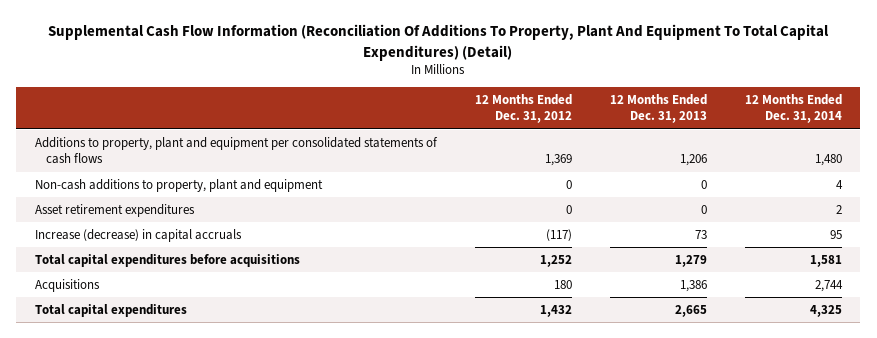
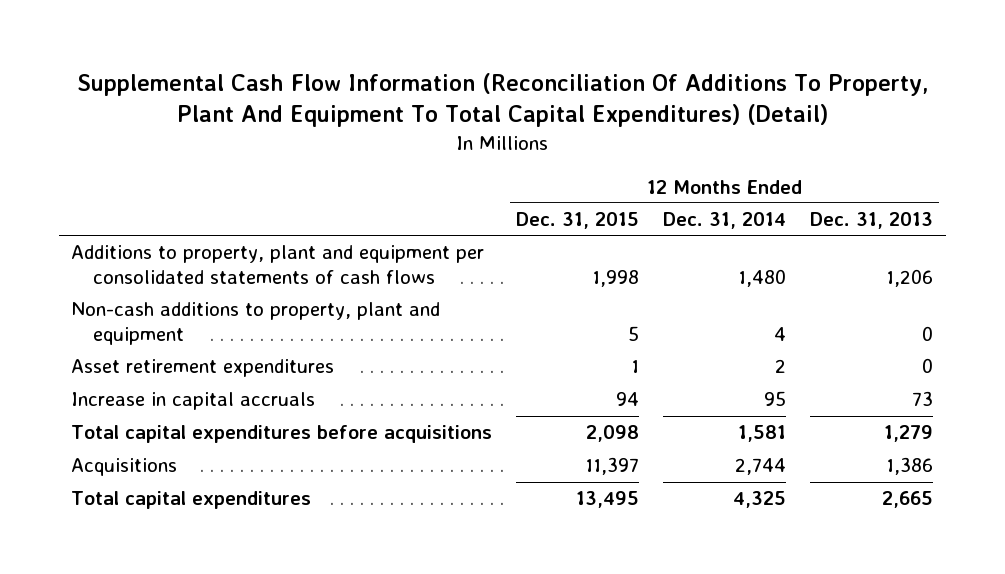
[474,93,572,124] 12 Months Ended Dec. 31, 2012 -> none
none -> [516,212,640,230] Dec. 31, 2015
[35,228,243,242] Increase (decrease) in capital accruals -> [71,392,316,411] Increase in capital accruals

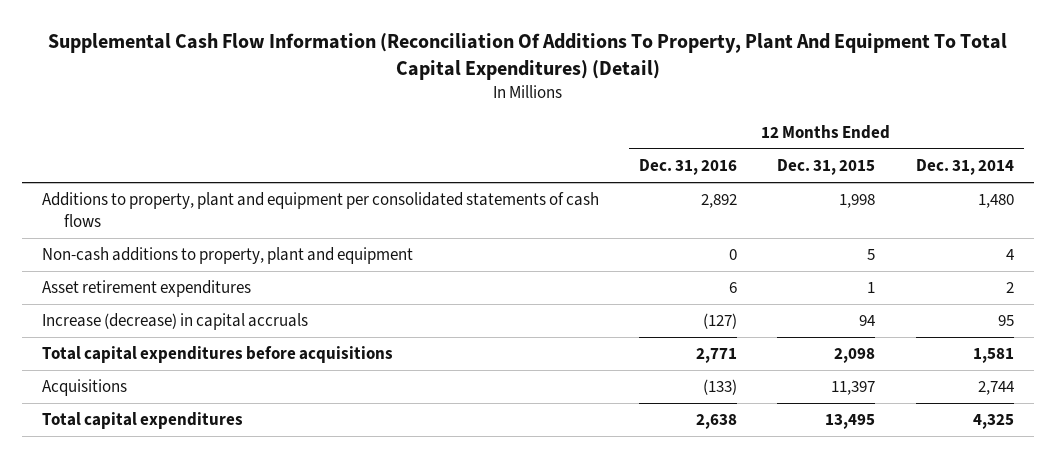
[810,212,934,230] Dec. 31, 2013 -> none
none -> [639,159,738,176] Dec. 31, 2016
[71,392,316,411] Increase in capital accruals -> [41,313,308,331] Increase (decrease) in capital accruals

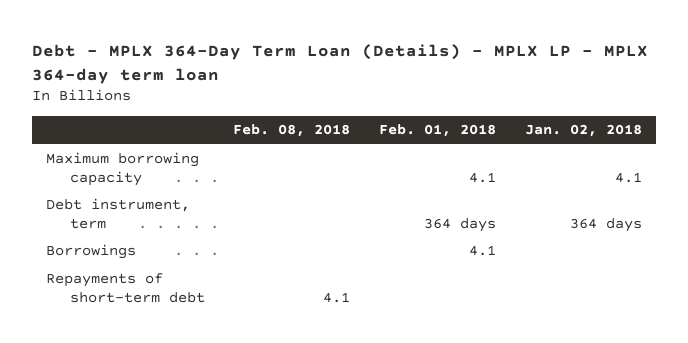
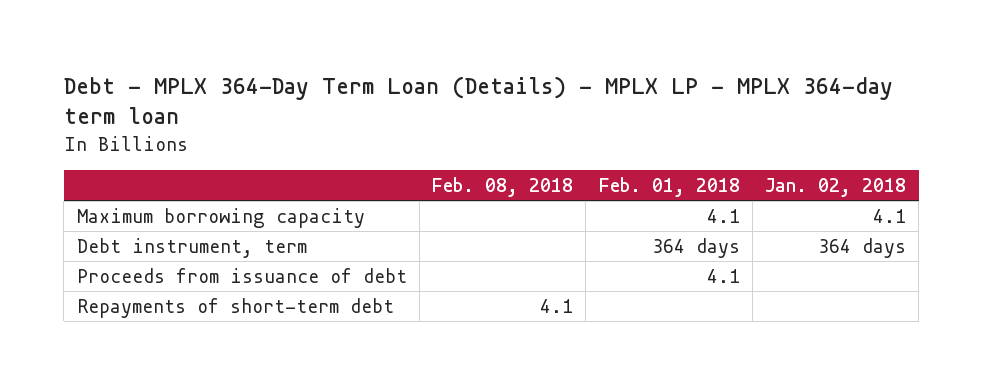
[46,244,137,260] Borrowings -> [76,267,407,283] Proceeds from issuance of debt

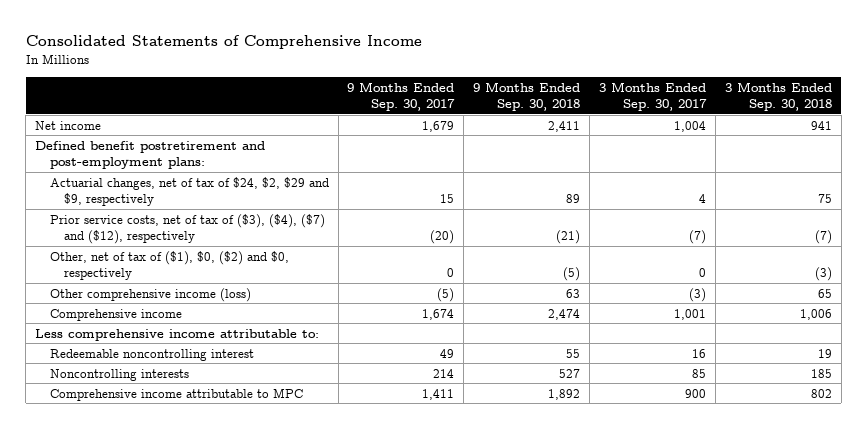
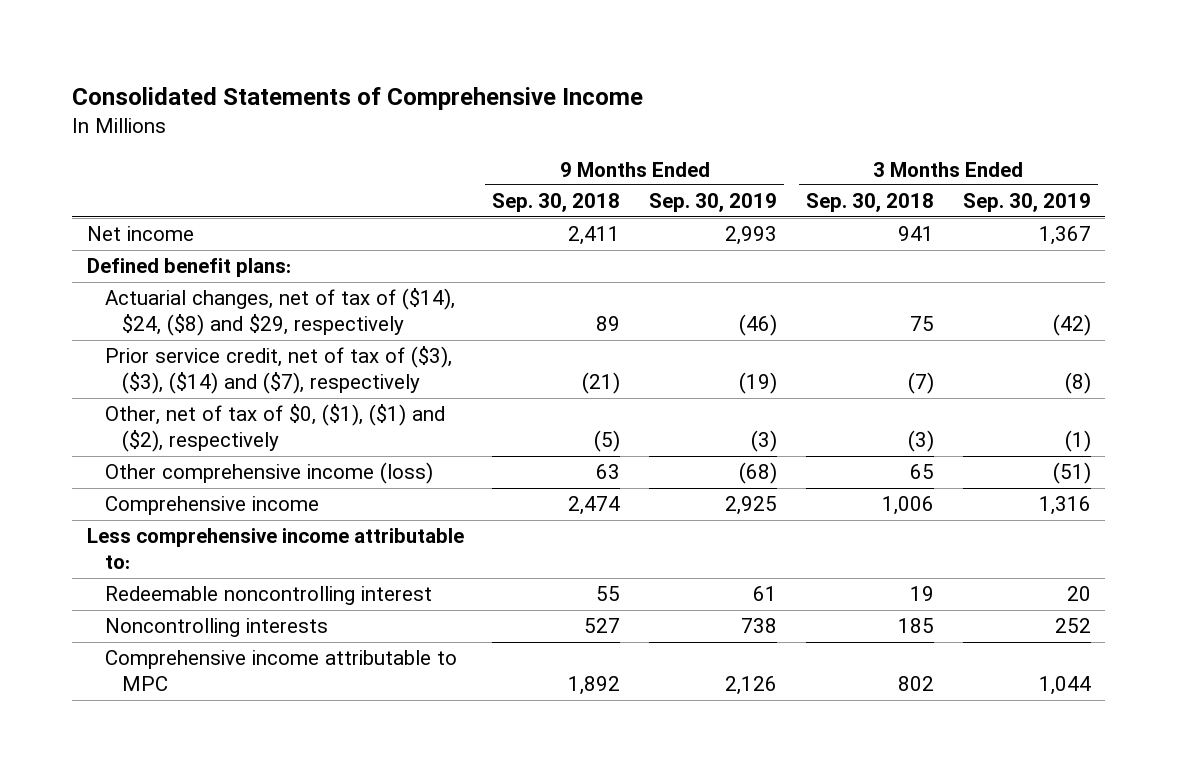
[347,81,456,112] 9 Months Ended Sep. 30, 2017 -> none
[599,81,708,112] 3 Months Ended Sep. 30, 2017 -> none
none -> [649,193,778,213] Sep. 30, 2019
none -> [962,193,1091,213] Sep. 30, 2019
[35,140,266,170] Defined benefit postretirement and post-employment plans: -> [86,258,291,278] Defined benefit plans:
[49,176,329,207] Actuarial changes, net of tax of $24, $2, $29 and $9, respectively -> [104,288,455,337] Actuarial changes, net of tax of ($14), $24, ($8) and $29, respectively
[49,213,325,245] Prior service costs, net of tax of ($3), ($4), ($7) and ($12), respectively -> [104,346,452,395] Prior service credit, net of tax of ($3), ($3), ($14) and ($7), respectively
[49,250,289,281] Other, net of tax of ($1), $0, ($2) and $0, respectively -> [104,404,445,453] Other, net of tax of $0, ($1), ($1) and ($2), respectively

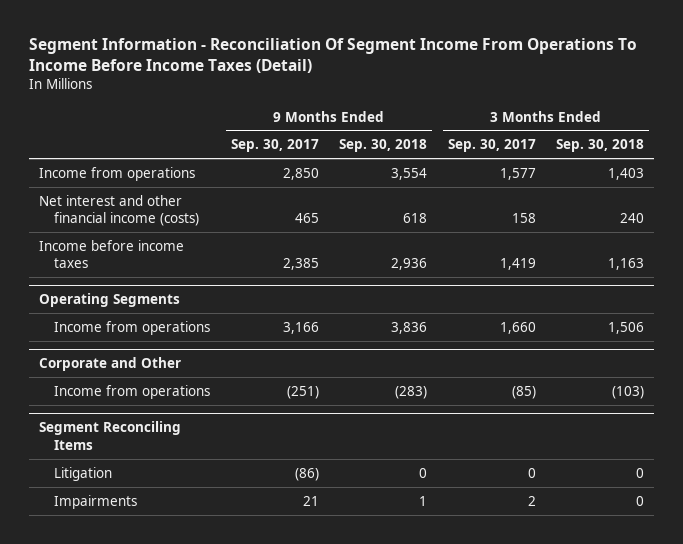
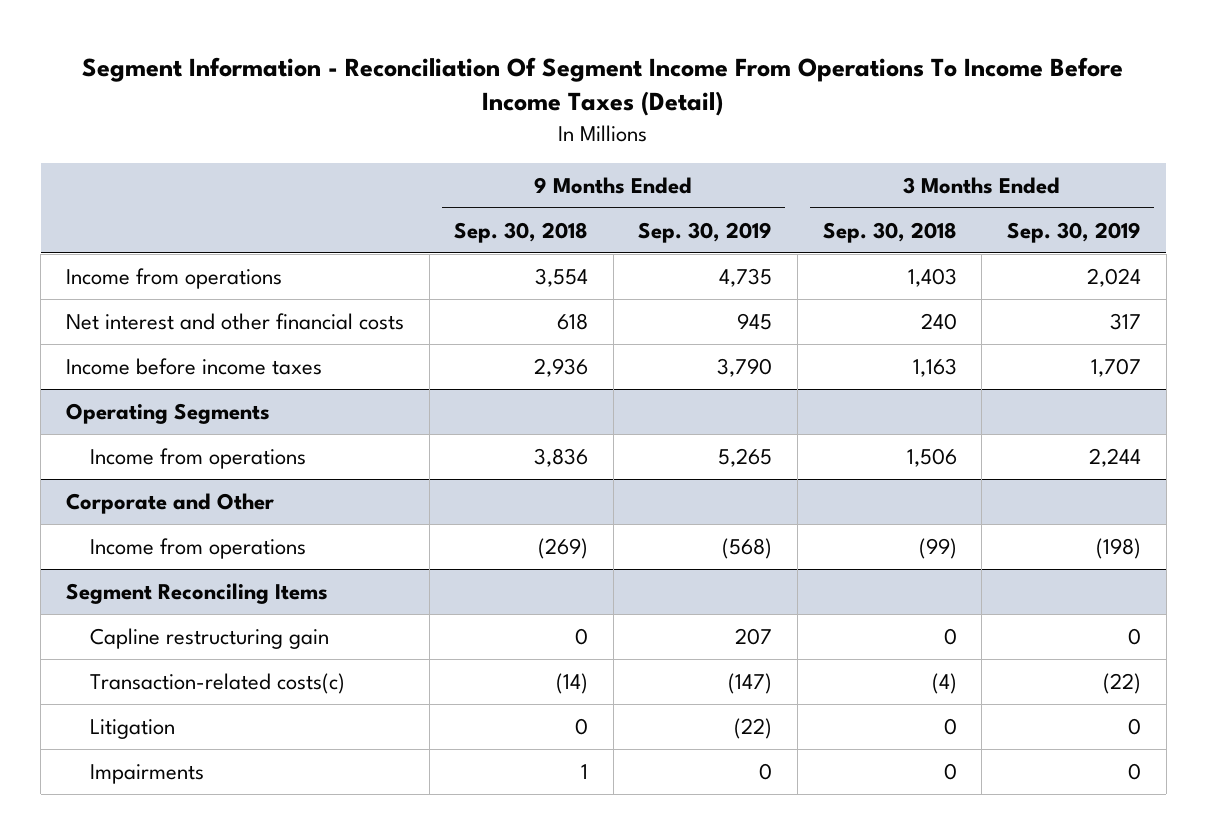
[230,139,319,153] Sep. 30, 2017 -> none
[447,139,536,153] Sep. 30, 2017 -> none
none -> [638,221,773,243] Sep. 30, 2019
none -> [1006,221,1141,243] Sep. 30, 2019
[39,194,200,227] Net interest and other financial income (costs) -> [65,312,404,330] Net interest and other financial costs
[395,385,428,399] (283) -> [538,537,589,559] (269)
[612,385,645,399] (103) -> [918,537,957,559] (99)
none -> [90,627,330,649] Capline restructuring gain
none -> [90,672,346,694] Transaction-related costs(c)

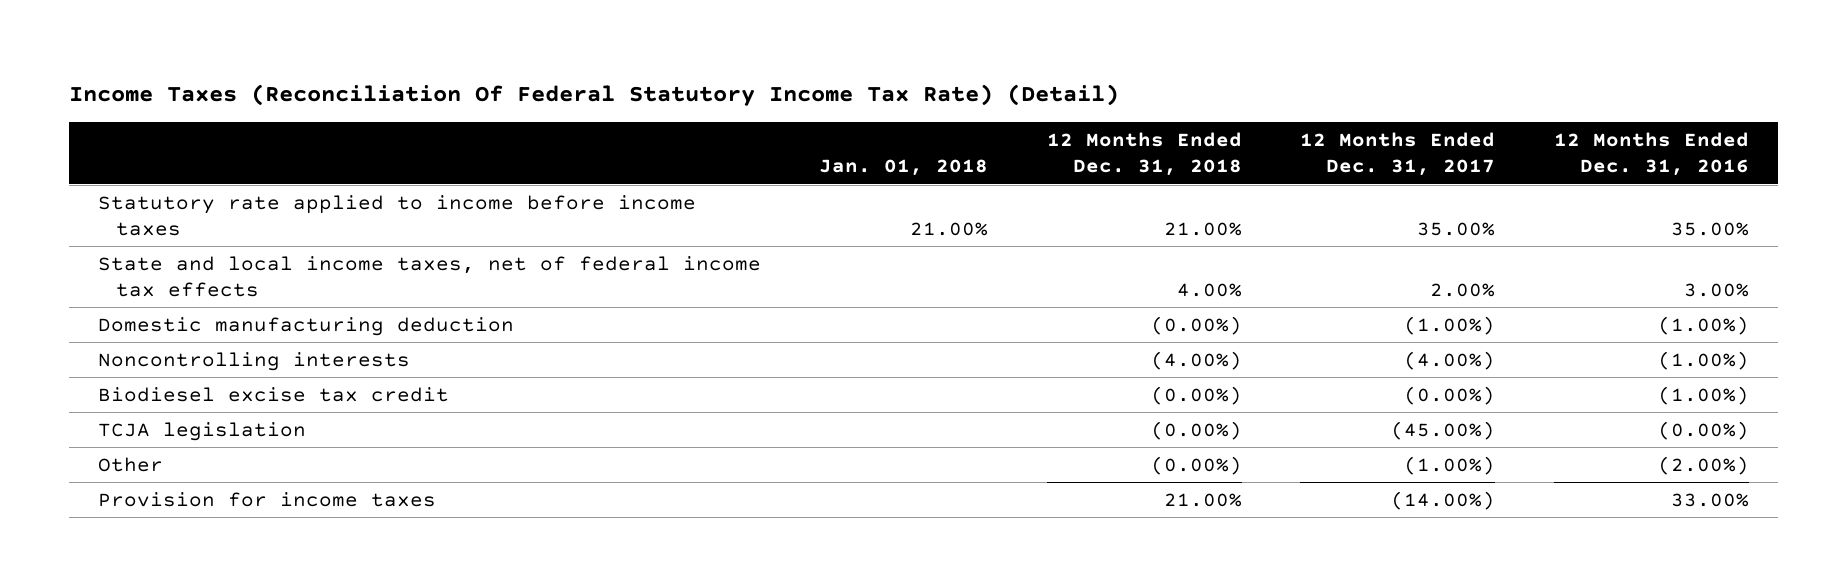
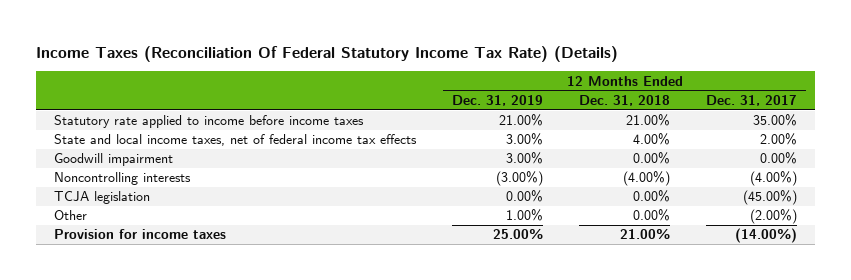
[68,84,1119,107] Income Taxes (Reconciliation Of Federal Statutory Income Tax Rate) (Detail) -> [36,45,619,62] Income Taxes (Reconciliation Of Federal Statutory Income Tax Rate) (Details)
[819,159,989,177] Jan. 01, 2018 -> none
[1553,131,1749,177] 12 Months Ended Dec. 31, 2016 -> none
none -> [452,95,544,107] Dec. 31, 2019
[97,316,514,336] Domestic manufacturing deduction -> none
none -> [54,153,174,167] Goodwill impairment
[97,386,449,402] Biodiesel excise tax credit -> none
[1150,420,1242,440] (0.00%) -> [633,190,671,203] 0.00%
[1150,455,1242,475] (0.00%) -> [633,209,671,222] 0.00%
[1404,455,1496,475] (1.00%) -> [749,209,797,225] (2.00%)

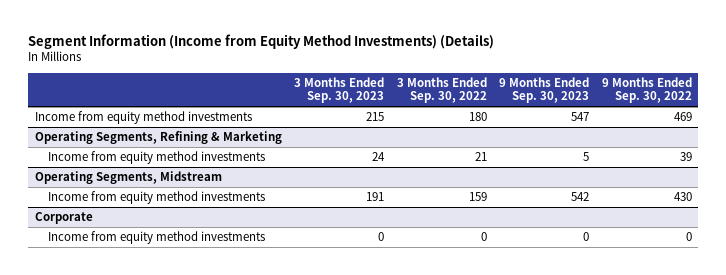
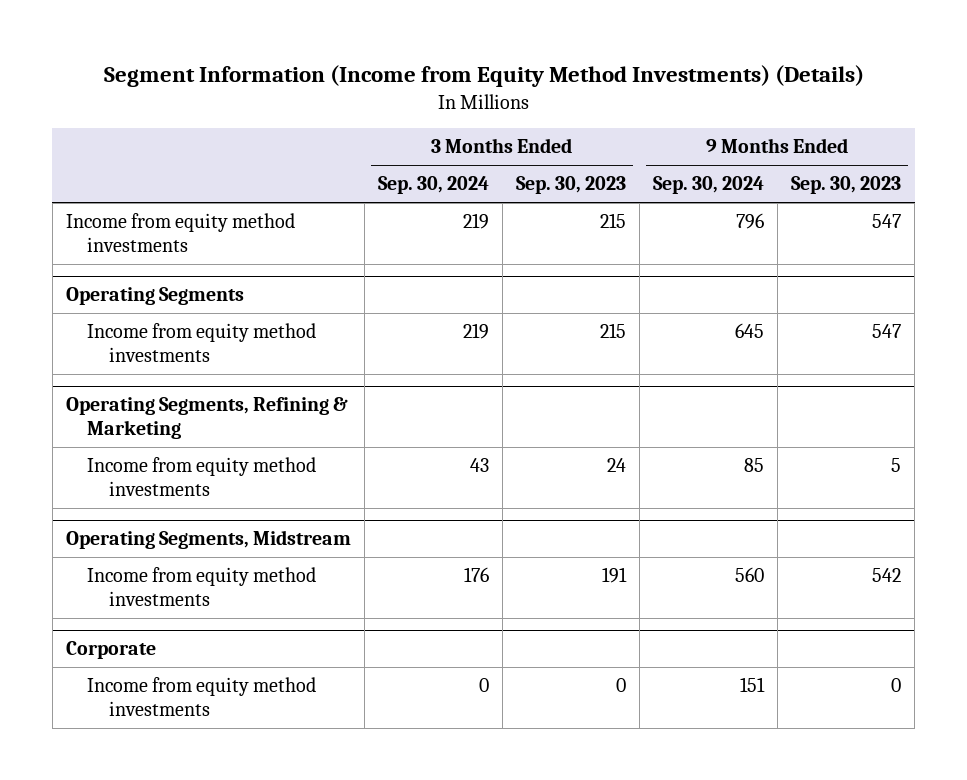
[396,77,487,104] 3 Months Ended Sep. 30, 2022 -> none
[601,77,692,104] 9 Months Ended Sep. 30, 2022 -> none
none -> [377,176,489,195] Sep. 30, 2024
none -> [653,176,765,195] Sep. 30, 2024
none -> [65,287,244,306] Operating Segments
none -> [87,323,317,363] Income from equity method investments

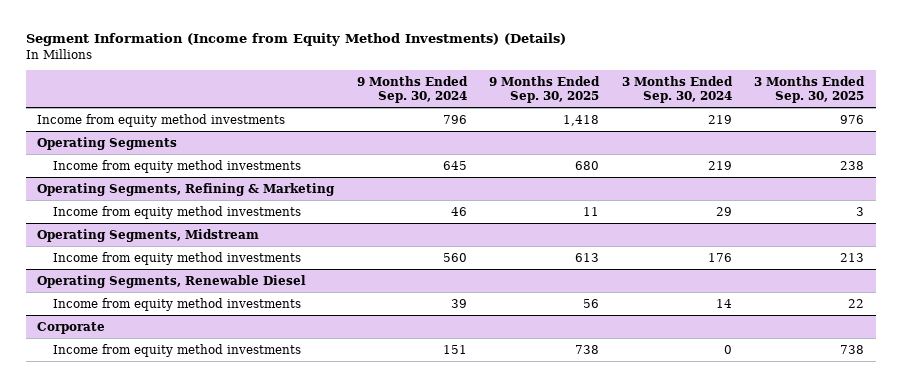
[516,176,627,195] Sep. 30, 2023 -> none
[791,176,902,195] Sep. 30, 2023 -> none
none -> [489,76,601,104] 9 Months Ended Sep. 30, 2025
none -> [754,76,866,104] 3 Months Ended Sep. 30, 2025
[469,458,489,473] 43 -> [715,206,732,216] 29
[744,458,765,473] 85 -> [450,206,467,216] 46
none -> [36,274,306,288] Operating Segments, Renewable Diesel
none -> [52,297,301,311] Income from equity method investments

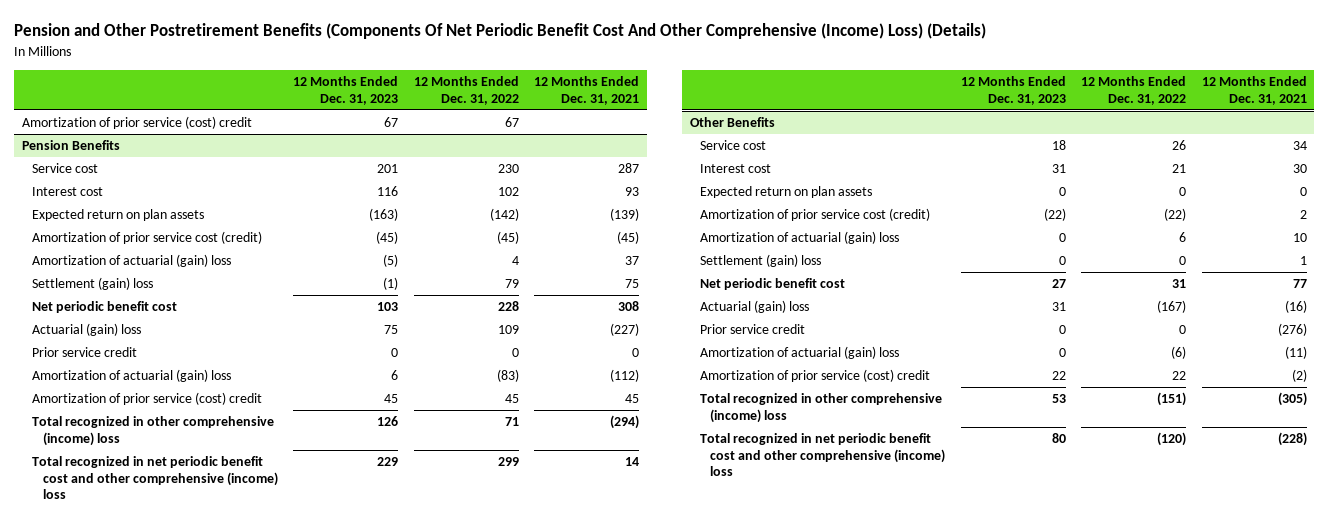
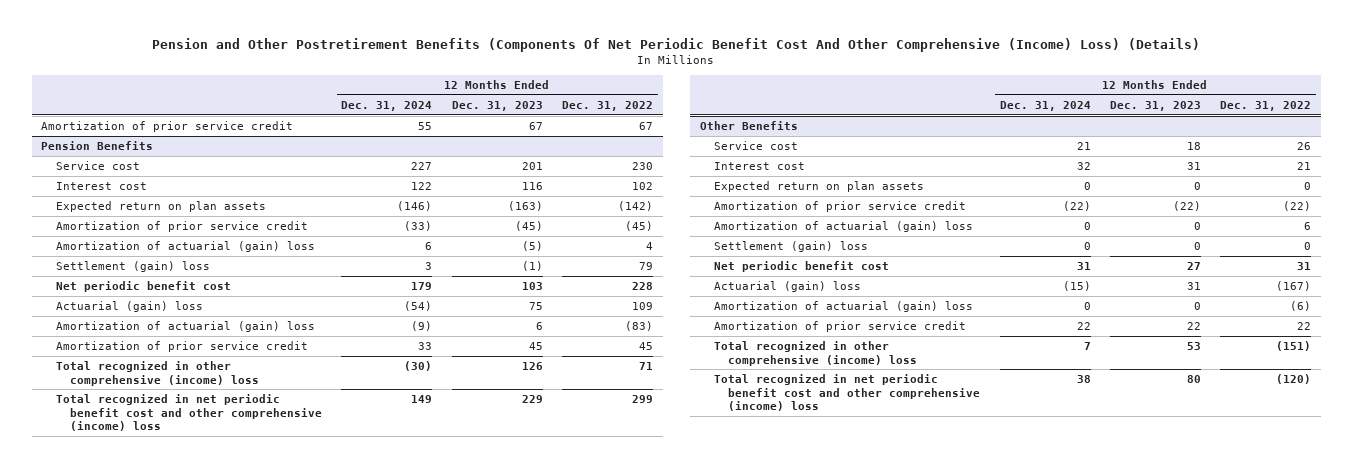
[533,76,639,105] 12 Months Ended Dec. 31, 2021 -> none
none -> [341,100,433,111] Dec. 31, 2024
[22,116,253,130] Amortization of prior service (cost) credit -> [41,120,294,132] Amortization of prior service credit
[32,231,263,245] Amortization of prior service cost (credit) -> [55,220,308,232] Amortization of prior service credit
[32,347,138,358] Prior service credit -> none
[32,392,263,406] Amortization of prior service (cost) credit -> [55,340,308,352] Amortization of prior service credit
[700,208,931,222] Amortization of prior service cost (credit) -> [714,200,967,212] Amortization of prior service credit
[700,324,806,335] Prior service credit -> none
[700,369,931,383] Amortization of prior service (cost) credit -> [714,320,967,332] Amortization of prior service credit

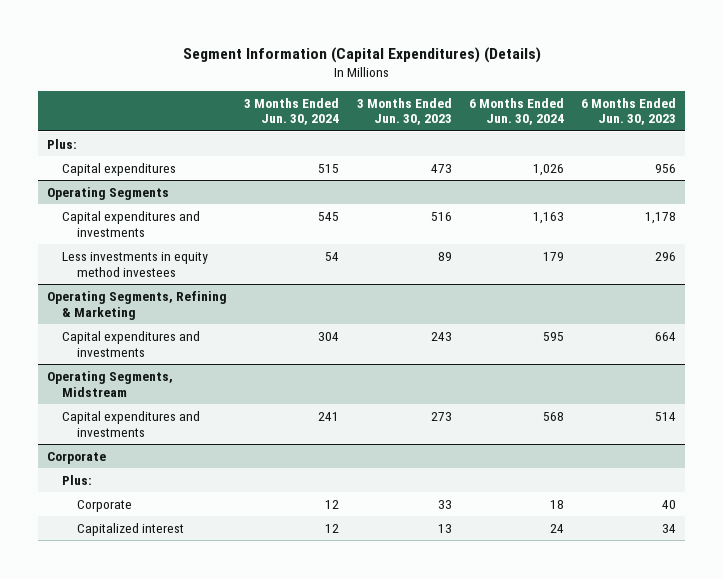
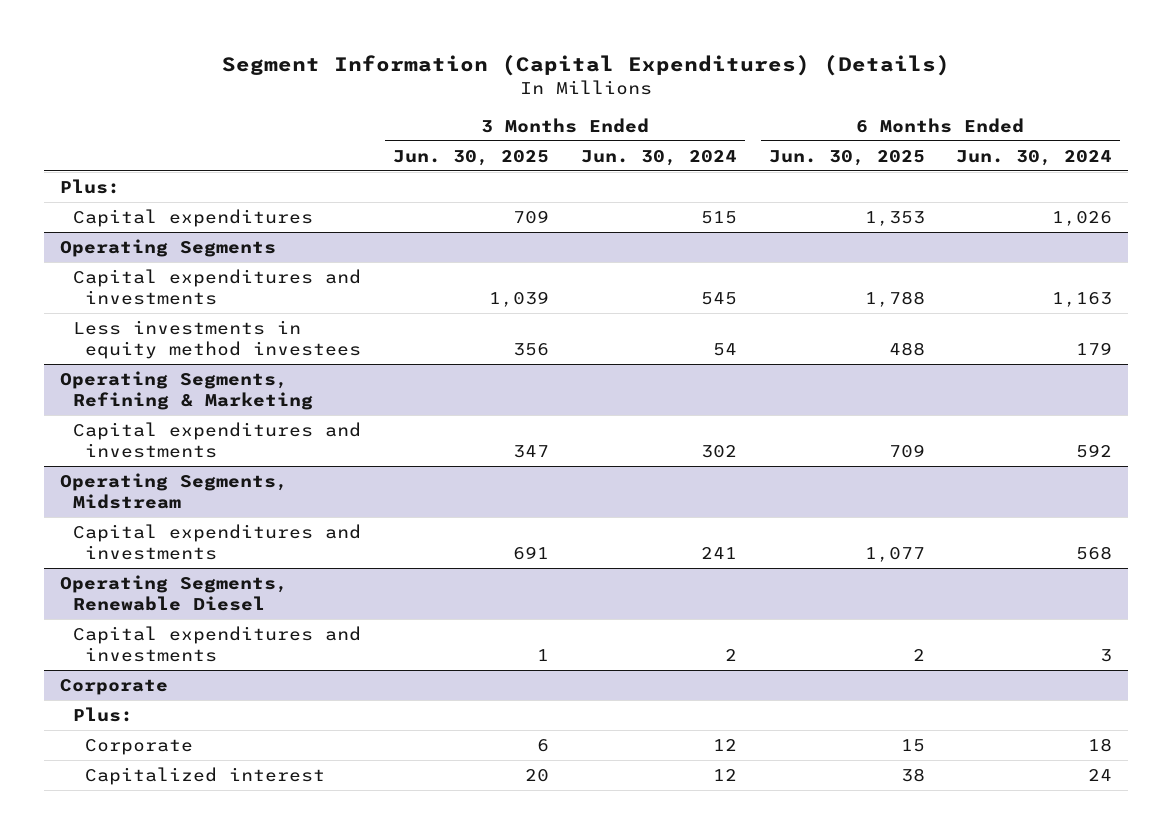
[356,97,452,126] 3 Months Ended Jun. 30, 2023 -> none
[581,97,677,126] 6 Months Ended Jun. 30, 2023 -> none
none -> [392,149,549,166] Jun. 30, 2025
none -> [768,149,925,166] Jun. 30, 2025
[318,331,340,341] 304 -> [700,445,737,459] 302
[543,331,565,341] 595 -> [1076,444,1113,459] 592
none -> [60,575,289,612] Operating Segments, Renewable Diesel
none -> [72,626,361,663] Capital expenditures and investments

